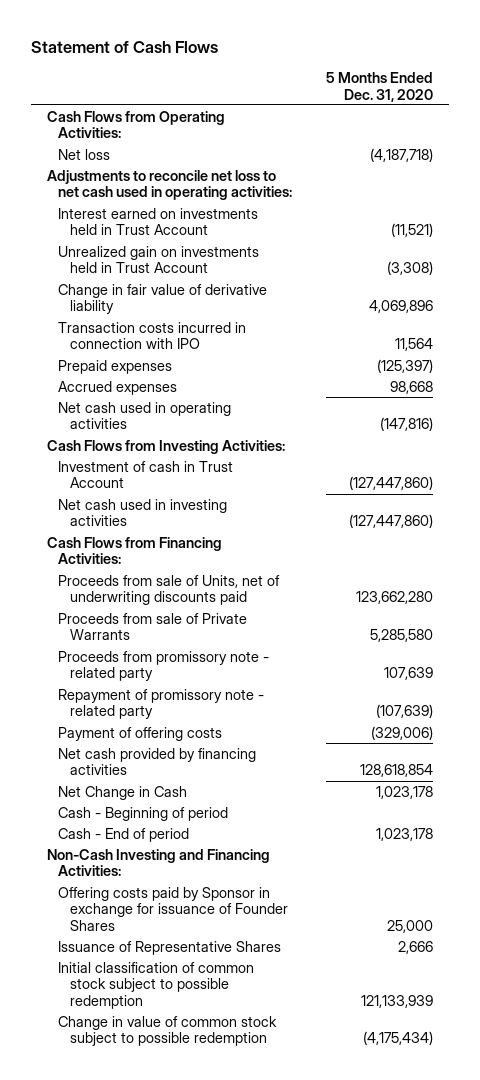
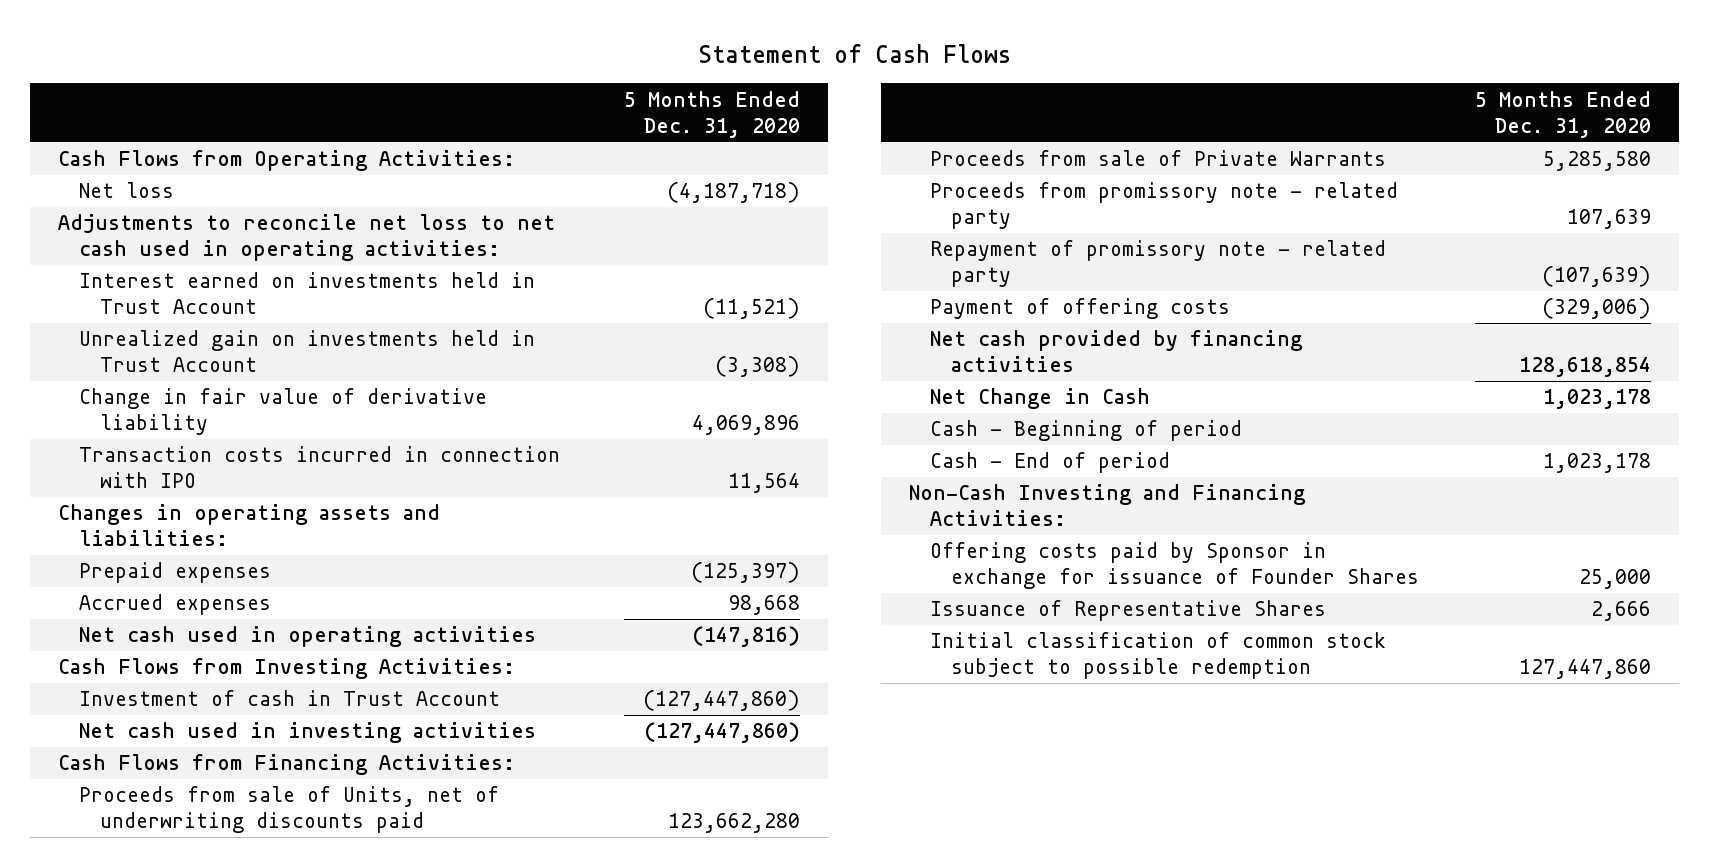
none -> [58,504,441,547] Changes in operating assets and liabilities:
[58,1015,278,1047] Change in value of common stock subject to possible redemption -> none
[360,994,433,1008] 121,133,939 -> [1518,659,1651,680] 127,447,860

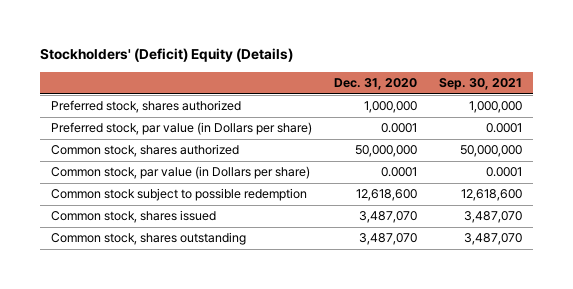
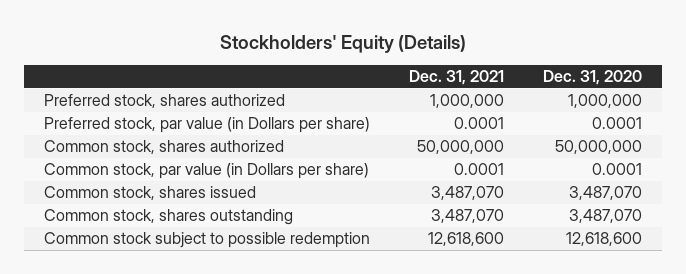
[40,48,294,63] Stockholders' (Deficit) Equity (Details) -> [219,34,466,53] Stockholders' Equity (Details)
[438,78,522,91] Sep. 30, 2021 -> none
none -> [408,70,504,86] Dec. 31, 2021
[51,188,308,202] Common stock subject to possible redemption -> [43,232,370,249] Common stock subject to possible redemption

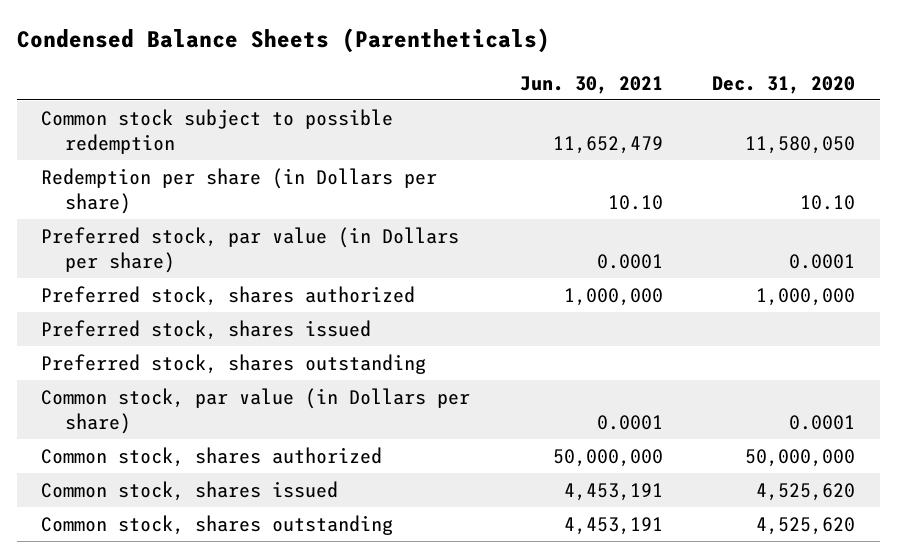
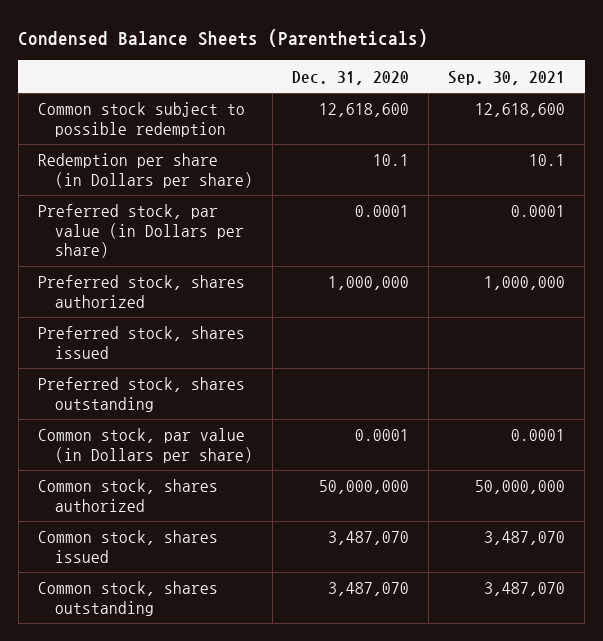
[519,75,663,94] Jun. 30, 2021 -> none
none -> [448,70,566,85] Sep. 30, 2021
[745,135,856,154] 11,580,050 -> [319,103,410,118] 12,618,600
[800,194,856,210] 10.10 -> [373,154,410,167] 10.1
[756,482,856,501] 4,525,620 -> [328,531,410,546] 3,487,070
[756,516,856,535] 4,525,620 -> [328,582,410,597] 3,487,070

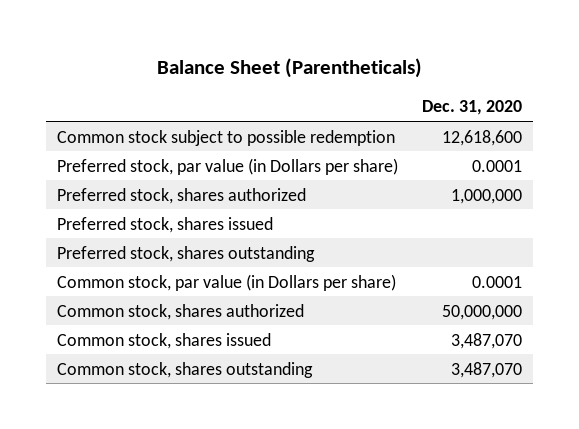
[18,28,429,47] Condensed Balance Sheets (Parentheticals) -> [156,57,422,78] Balance Sheet (Parentheticals)
[448,70,566,85] Sep. 30, 2021 -> none
[37,153,254,188] Redemption per share (in Dollars per share) -> none

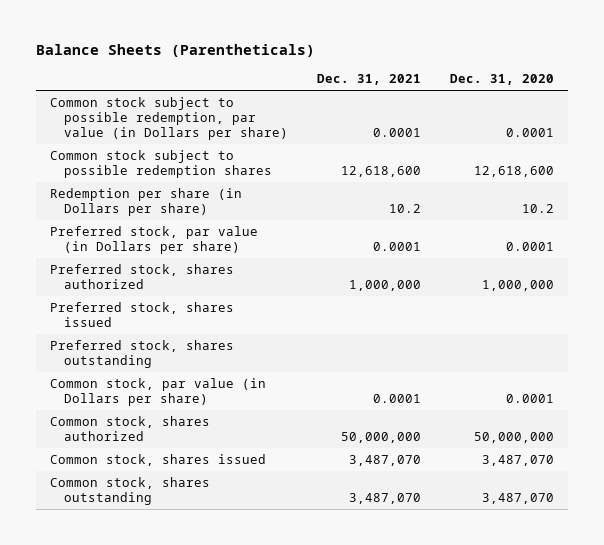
[156,57,422,78] Balance Sheet (Parentheticals) -> [35,43,315,57] Balance Sheets (Parentheticals)
none -> [317,74,422,86] Dec. 31, 2021
none -> [50,96,289,141] Common stock subject to possible redemption, par value (in Dollars per share)
[57,129,396,146] Common stock subject to possible redemption -> [50,149,273,179] Common stock subject to possible redemption shares
none -> [50,187,243,217] Redemption per share (in Dollars per share)

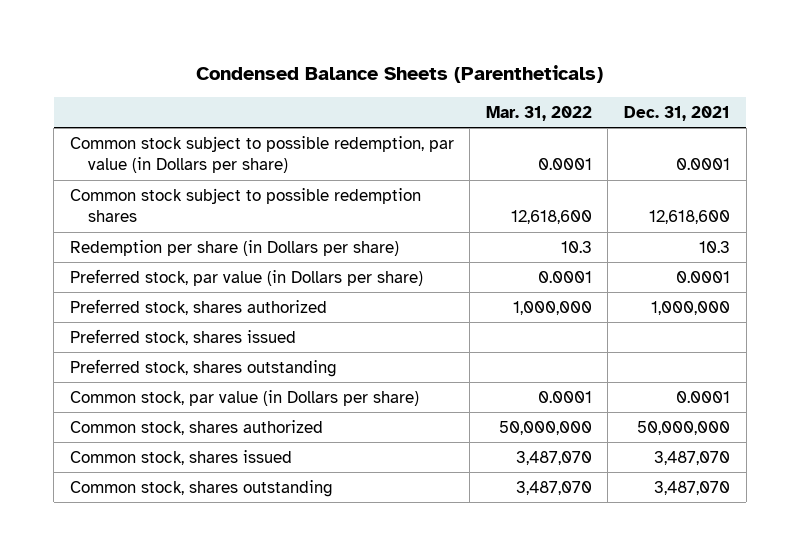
[35,43,315,57] Balance Sheets (Parentheticals) -> [195,64,603,83] Condensed Balance Sheets (Parentheticals)
[449,74,554,86] Dec. 31, 2020 -> none
none -> [485,105,592,121] Mar. 31, 2022
[389,204,422,214] 10.2 -> [699,240,731,253] 10.3

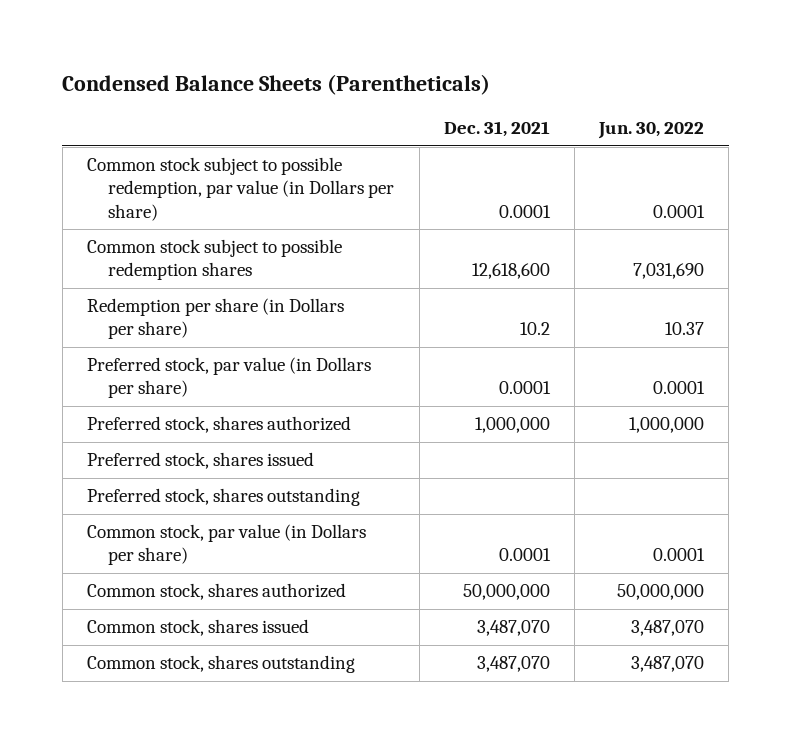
[485,105,592,121] Mar. 31, 2022 -> none
none -> [598,121,705,139] Jun. 30, 2022
[699,240,731,253] 10.3 -> [519,322,550,336] 10.2

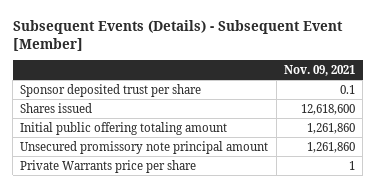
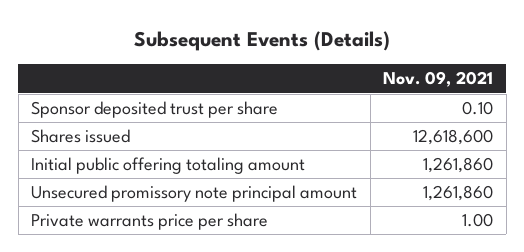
[12,19,343,51] Subsequent Events (Details) - Subsequent Event [Member] -> [134,31,391,52] Subsequent Events (Details)
[340,84,356,94] 0.1 -> [462,101,494,116] 0.10
[20,159,197,173] Private Warrants price per share -> [31,213,269,231] Private warrants price per share
[349,160,356,170] 1 -> [462,213,494,228] 1.00

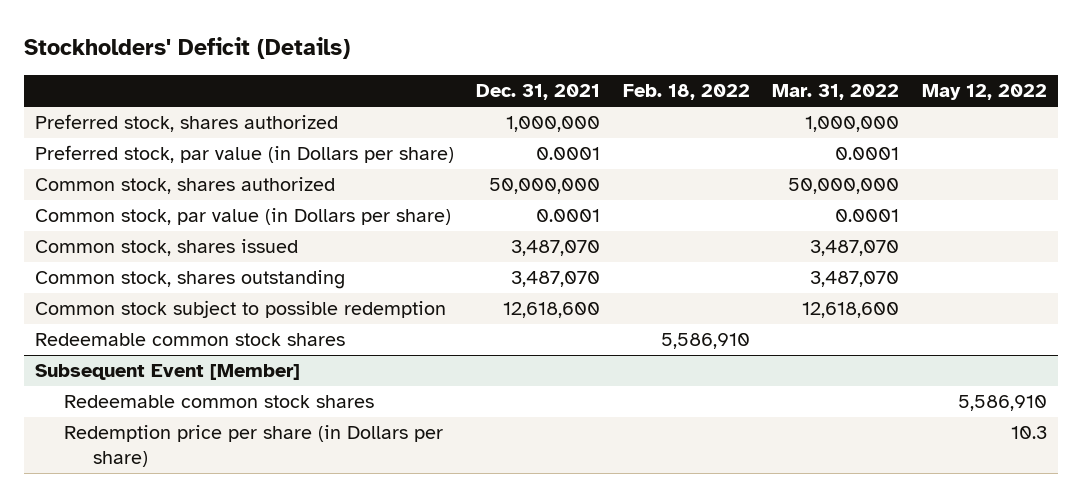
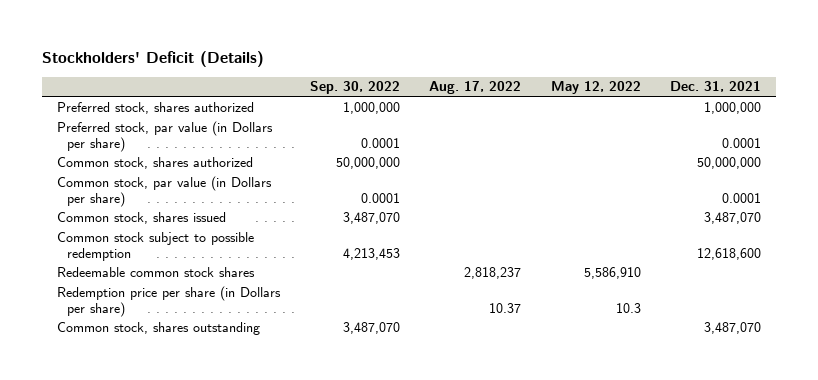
[622,84,750,101] Feb. 18, 2022 -> none
[772,84,900,101] Mar. 31, 2022 -> none
none -> [309,81,400,95] Sep. 30, 2022
none -> [429,81,522,95] Aug. 17, 2022
[34,333,345,347] Redeemable common stock shares -> none
[34,364,300,381] Subsequent Event [Member] -> none
[34,270,345,290] Common stock, shares outstanding -> [57,322,261,336] Common stock, shares outstanding

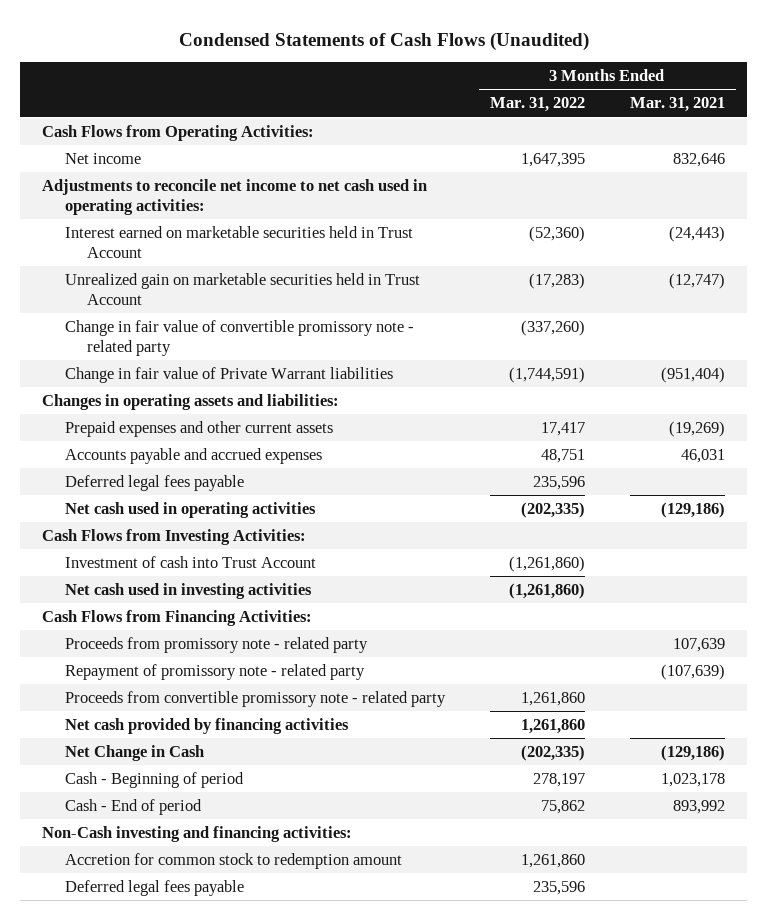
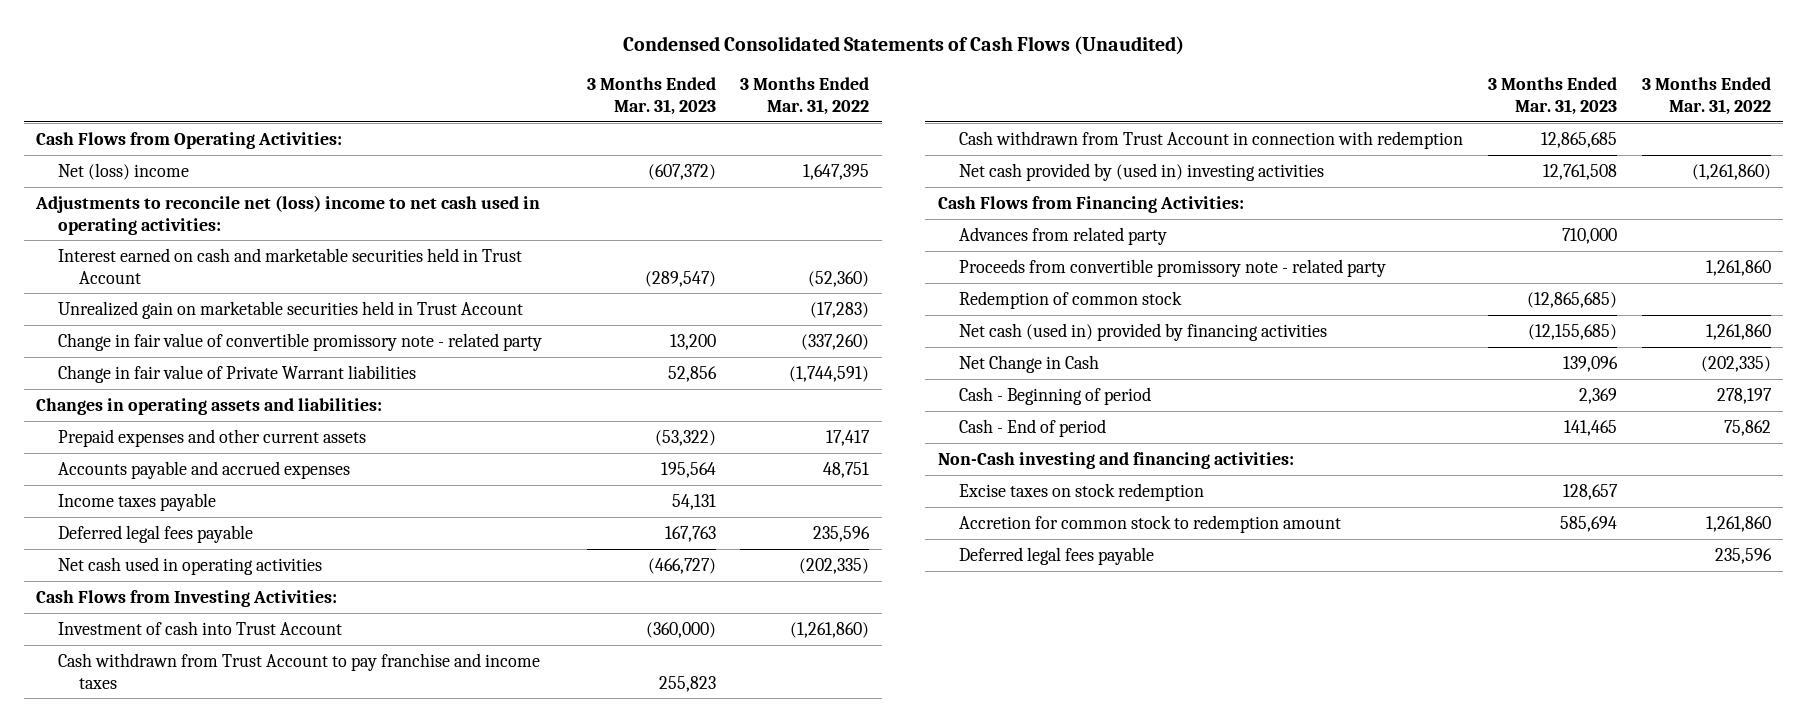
[178,31,589,51] Condensed Statements of Cash Flows (Unaudited) -> [622,35,1184,55] Condensed Consolidated Statements of Cash Flows (Unaudited)
[629,97,725,113] Mar. 31, 2021 -> none
none -> [586,76,716,115] 3 Months Ended Mar. 31, 2023
[64,152,141,164] Net income -> [57,162,189,180] Net (loss) income
[42,178,428,215] Adjustments to reconcile net income to net cash used in operating activities: -> [35,194,541,235] Adjustments to reconcile net (loss) income to net cash used in operating activities:
[64,225,413,258] Interest earned on marketable securities held in Trust Account -> [57,247,522,284] Interest earned on cash and marketable securities held in Trust Account
none -> [57,492,216,511] Income taxes payable
none -> [57,652,540,689] Cash withdrawn from Trust Account to pay franchise and income taxes
none -> [959,130,1464,149] Cash withdrawn from Trust Account in connection with redemption
[64,582,312,599] Net cash used in investing activities -> [959,162,1325,181] Net cash provided by (used in) investing activities
[64,636,368,653] Proceeds from promissory note - related party -> none
[64,663,365,680] Repayment of promissory note - related party -> none
none -> [959,226,1168,245] Advances from related party
none -> [959,290,1183,309] Redemption of common stock
[64,717,349,734] Net cash provided by financing activities -> [959,322,1328,341] Net cash (used in) provided by financing activities
none -> [959,482,1205,501] Excise taxes on stock redemption

